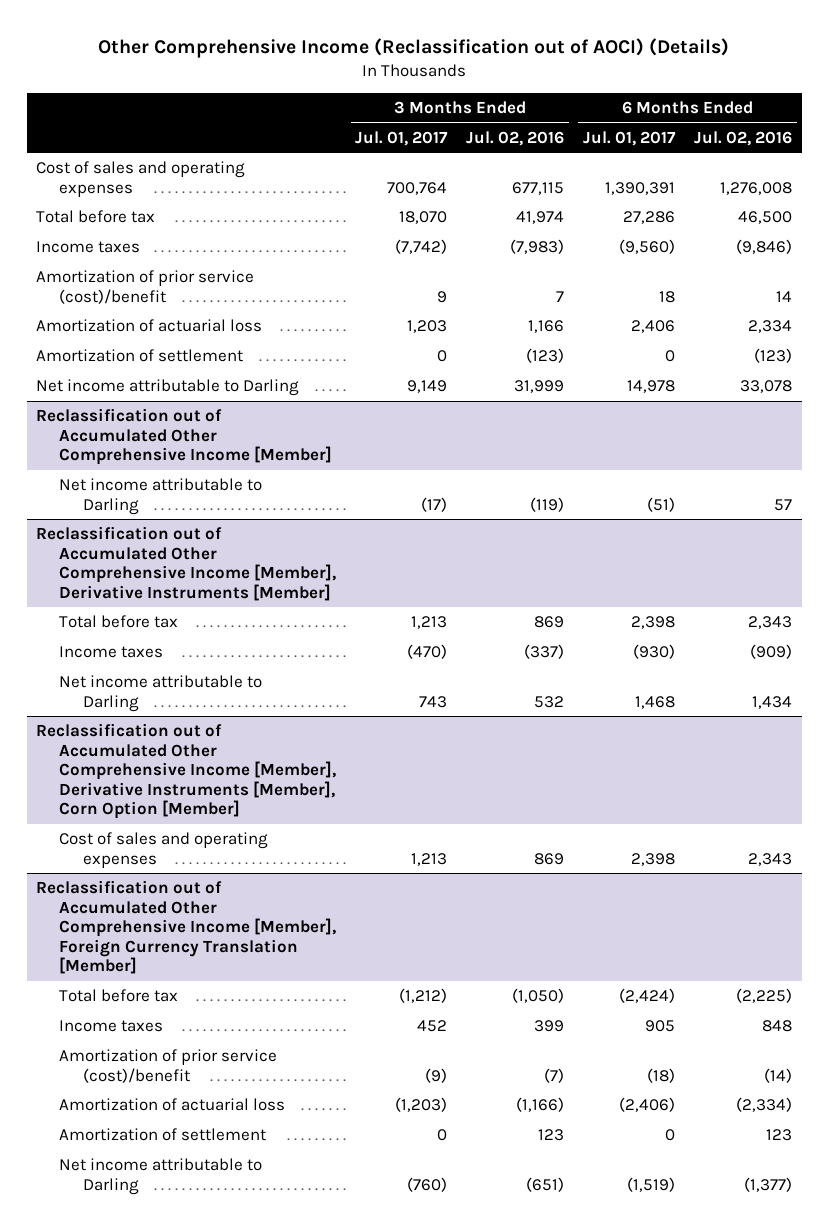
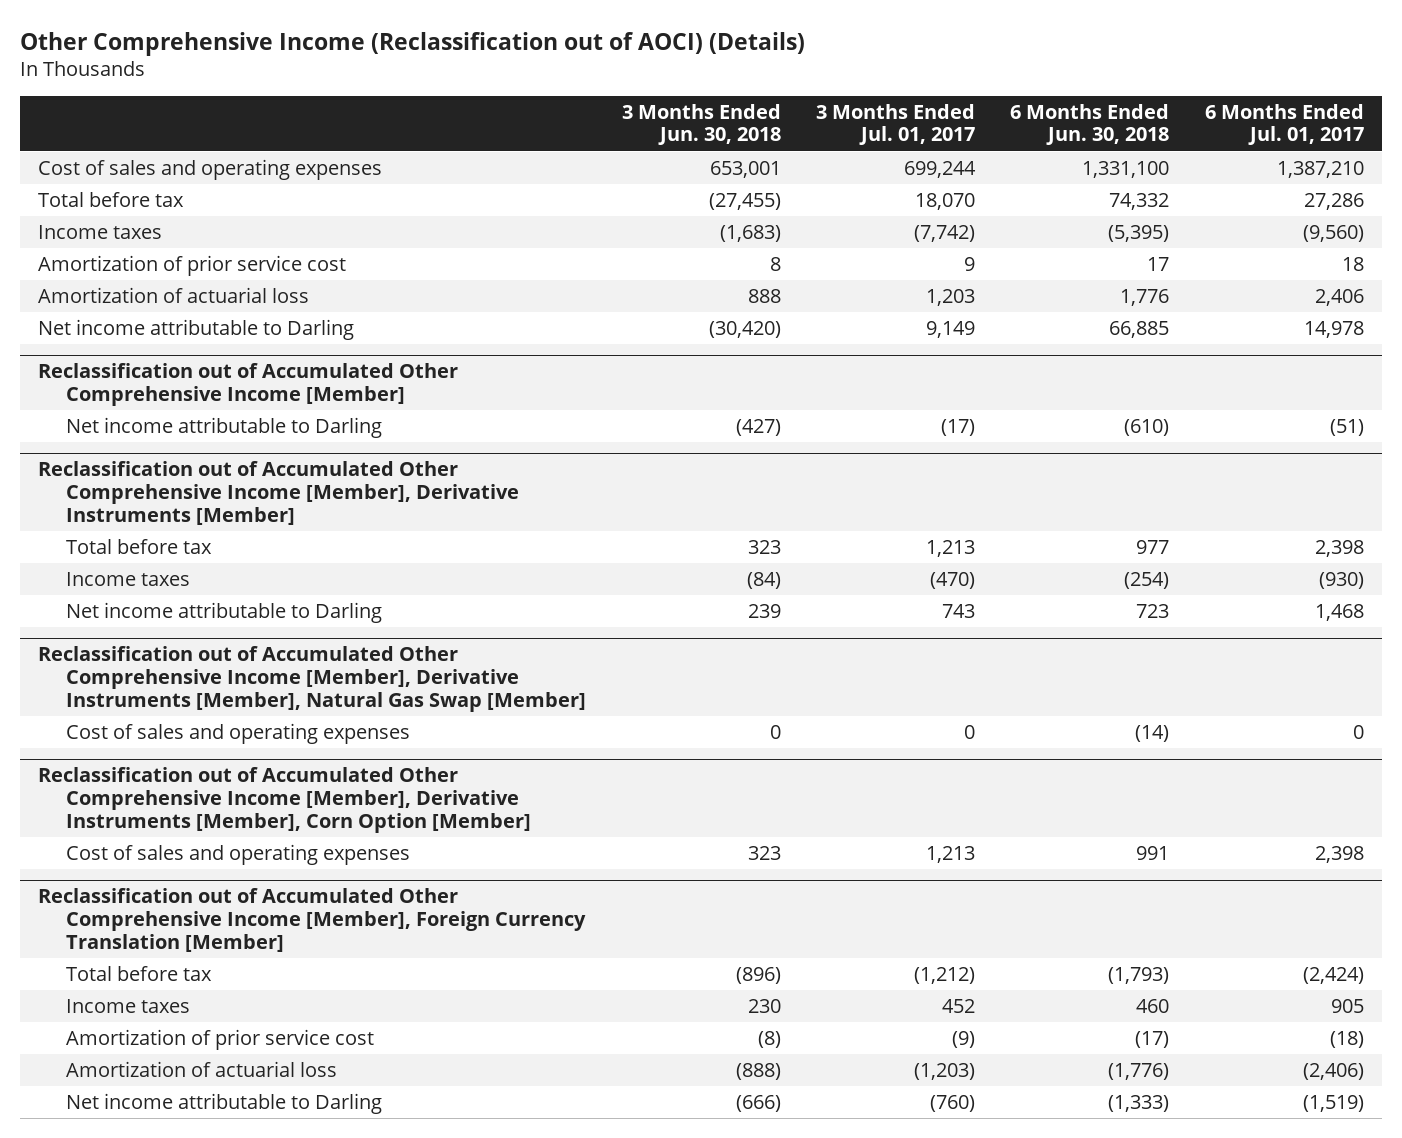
[466,130,565,146] Jul. 02, 2016 -> none
[694,130,793,146] Jul. 02, 2016 -> none
none -> [621,103,781,146] 3 Months Ended Jun. 30, 2018
none -> [1010,103,1170,146] 6 Months Ended Jun. 30, 2018
[387,181,448,195] 700,764 -> [904,160,977,178] 699,244
[605,181,676,195] 1,390,391 -> [1276,160,1364,178] 1,387,210
[36,270,255,304] Amortization of prior service (cost)/benefit -> [37,254,346,276] Amortization of prior service cost
[36,349,244,363] Amortization of settlement -> none
none -> [37,646,587,712] Reclassification out of Accumulated Other Comprehensive Income [Member], Derivative Instruments [Member], Natural Gas Swap [Member]
none -> [66,722,411,744] Cost of sales and operating expenses
[59,1049,278,1083] Amortization of prior service (cost)/benefit -> [66,1028,375,1050] Amortization of prior service cost
[59,1128,267,1142] Amortization of settlement -> none

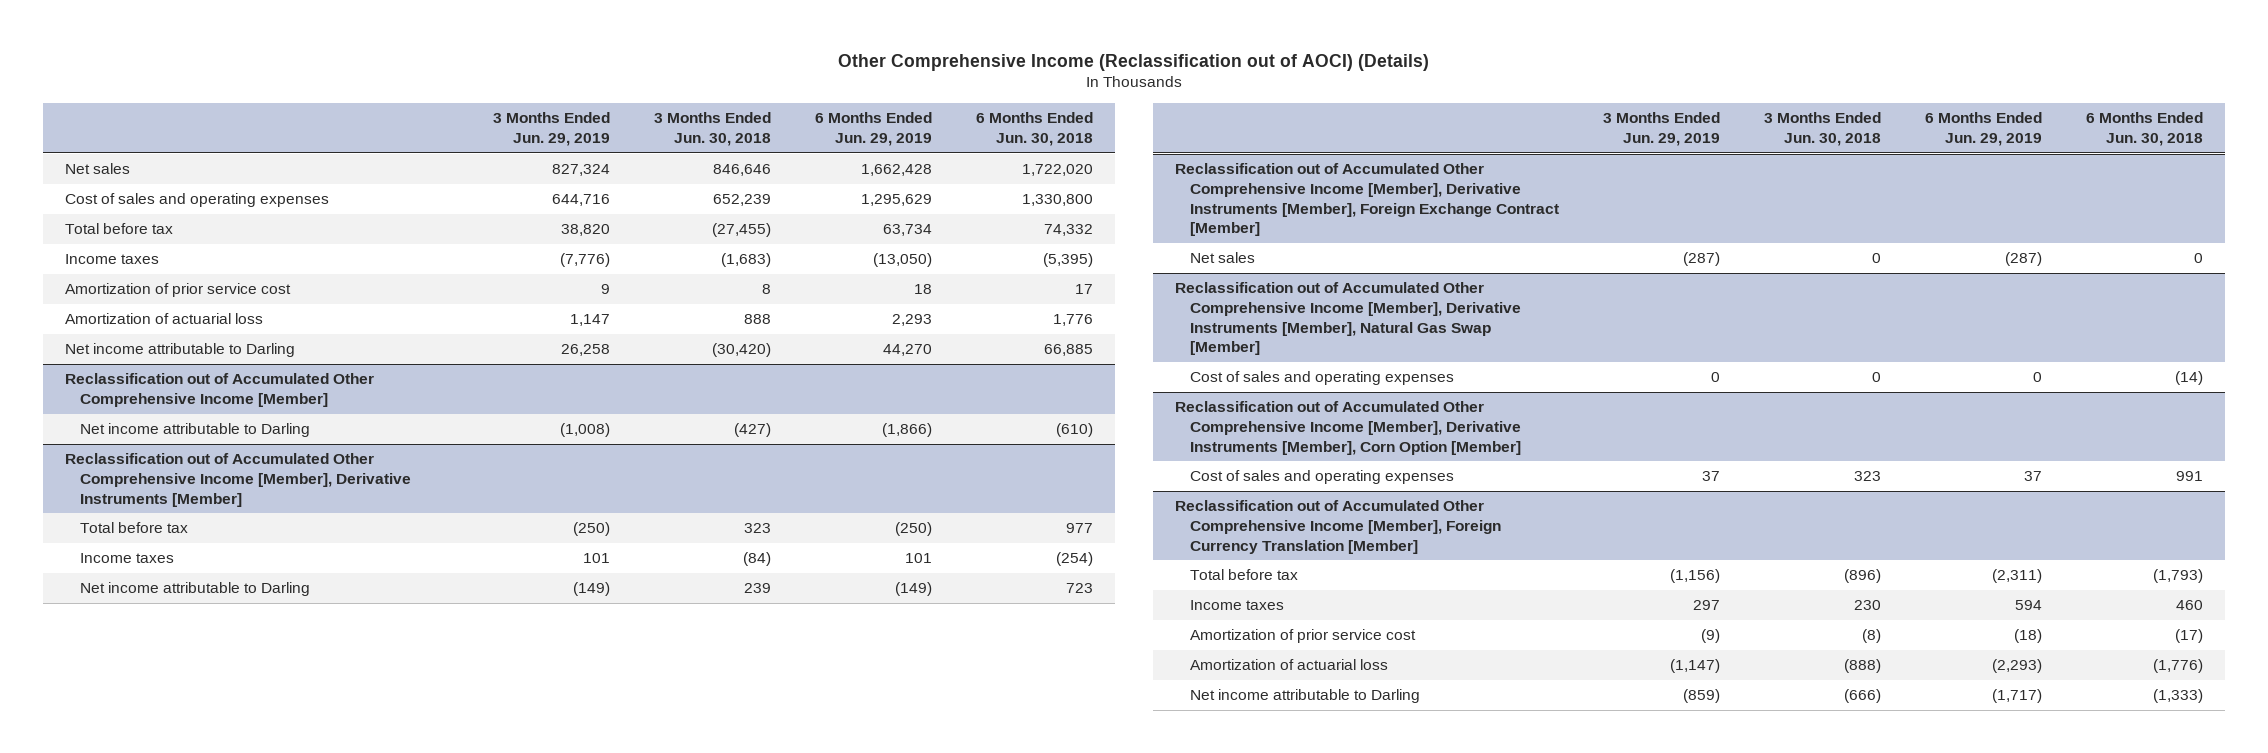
[816,103,976,146] 3 Months Ended Jul. 01, 2017 -> none
[1204,103,1364,146] 6 Months Ended Jul. 01, 2017 -> none
none -> [492,112,610,146] 3 Months Ended Jun. 29, 2019
none -> [814,112,932,146] 6 Months Ended Jun. 29, 2019
none -> [64,163,130,175] Net sales
[709,160,781,178] 653,001 -> [712,194,771,207] 652,239
[1082,160,1170,178] 1,331,100 -> [1021,194,1093,207] 1,330,800
none -> [1175,163,1560,237] Reclassification out of Accumulated Other Comprehensive Income [Member], Derivative Instruments [Member], Foreign Exchange Contract [Member]
none -> [1190,252,1256,264] Net sales

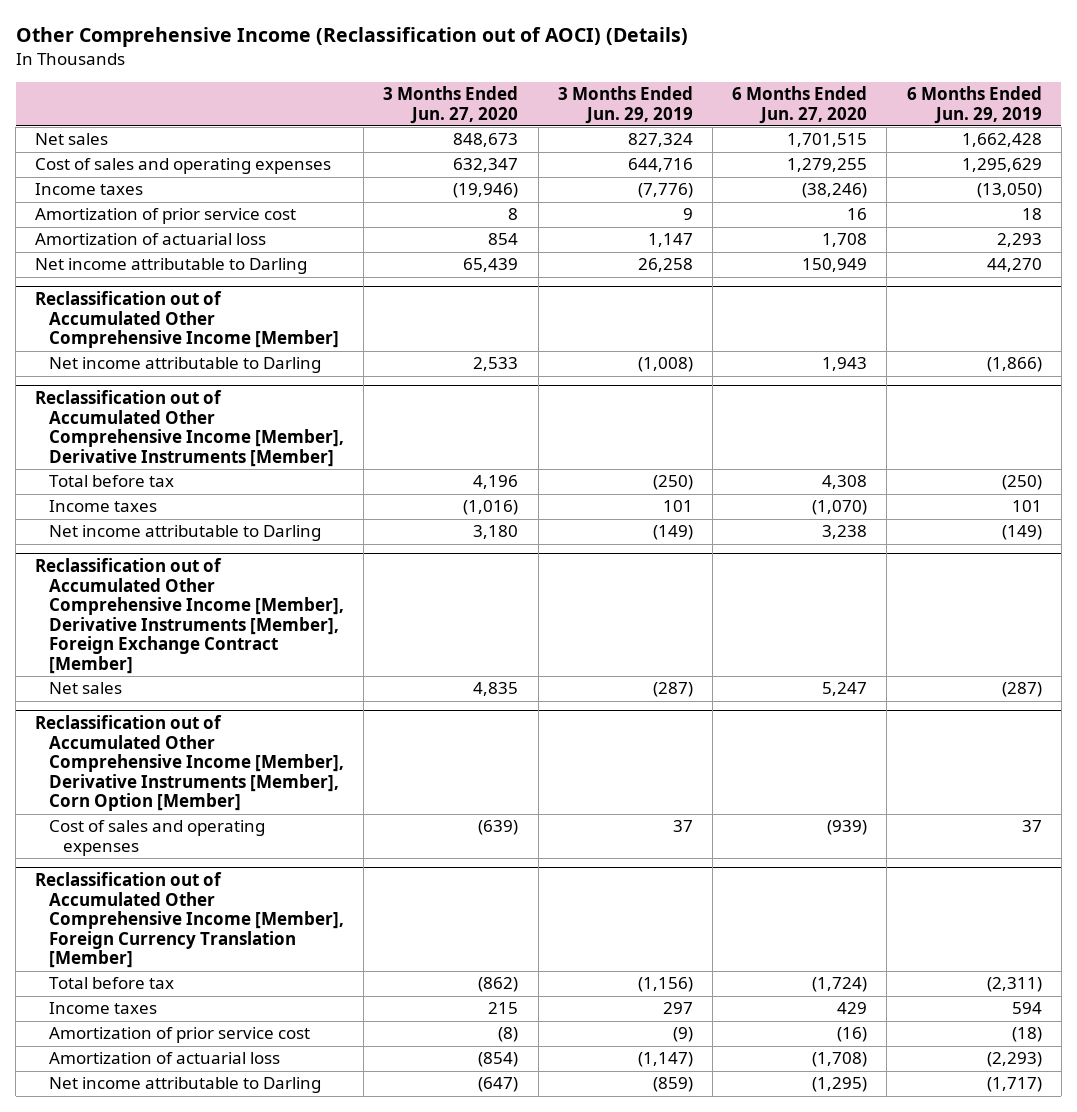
[653,112,771,146] 3 Months Ended Jun. 30, 2018 -> none
[975,112,1093,146] 6 Months Ended Jun. 30, 2018 -> none
none -> [383,86,519,124] 3 Months Ended Jun. 27, 2020
none -> [732,86,868,124] 6 Months Ended Jun. 27, 2020
[64,223,173,235] Total before tax -> none
[1175,282,1522,356] Reclassification out of Accumulated Other Comprehensive Income [Member], Derivative Instruments [Member], Natural Gas Swap [Member] -> none
[1190,371,1455,386] Cost of sales and operating expenses -> none

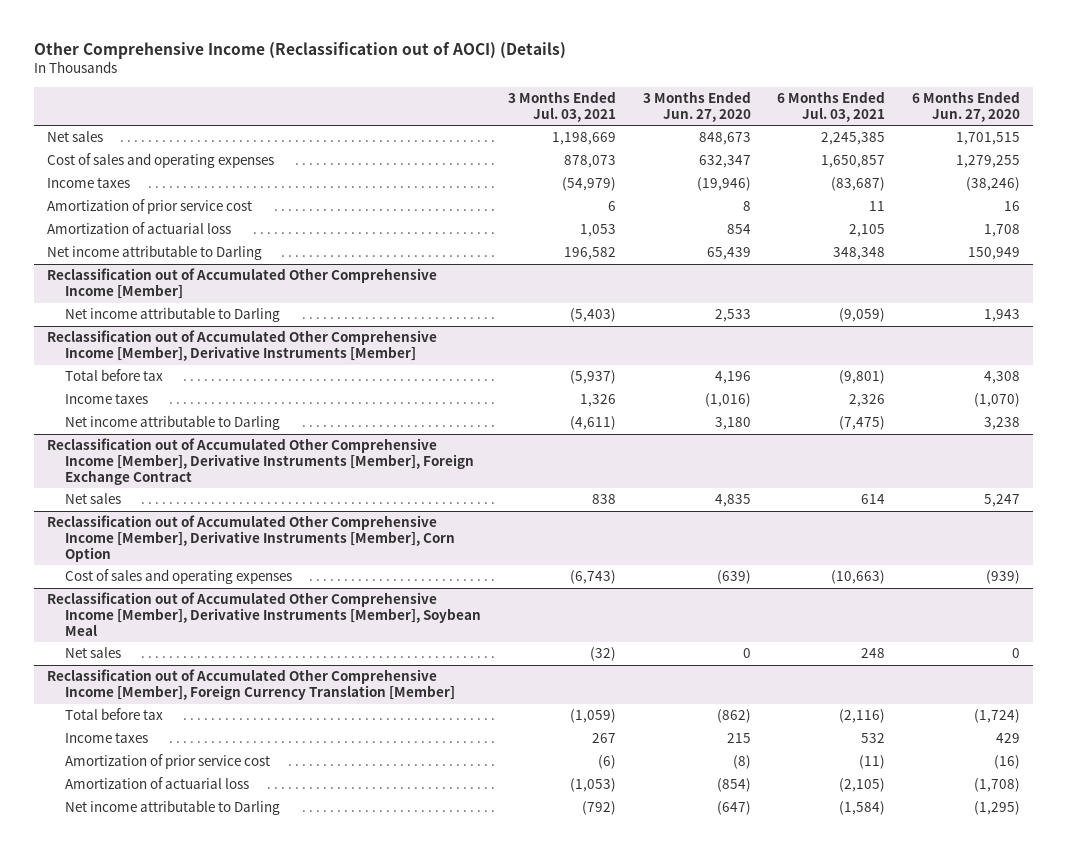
[557,86,693,124] 3 Months Ended Jun. 29, 2019 -> none
[906,86,1042,124] 6 Months Ended Jun. 29, 2019 -> none
none -> [507,91,616,122] 3 Months Ended Jul. 03, 2021
none -> [777,91,886,122] 6 Months Ended Jul. 03, 2021
[35,558,345,674] Reclassification out of Accumulated Other Comprehensive Income [Member], Derivative Instruments [Member], Foreign Exchange Contract [Member] -> [46,438,475,485] Reclassification out of Accumulated Other Comprehensive Income [Member], Derivative Instruments [Member], Foreign Exchange Contract
[35,715,345,812] Reclassification out of Accumulated Other Comprehensive Income [Member], Derivative Instruments [Member], Corn Option [Member] -> [46,515,456,562] Reclassification out of Accumulated Other Comprehensive Income [Member], Derivative Instruments [Member], Corn Option
none -> [46,592,482,636] Reclassification out of Accumulated Other Comprehensive Income [Member], Derivative Instruments [Member], Soybean Meal
none -> [65,647,122,659] Net sales

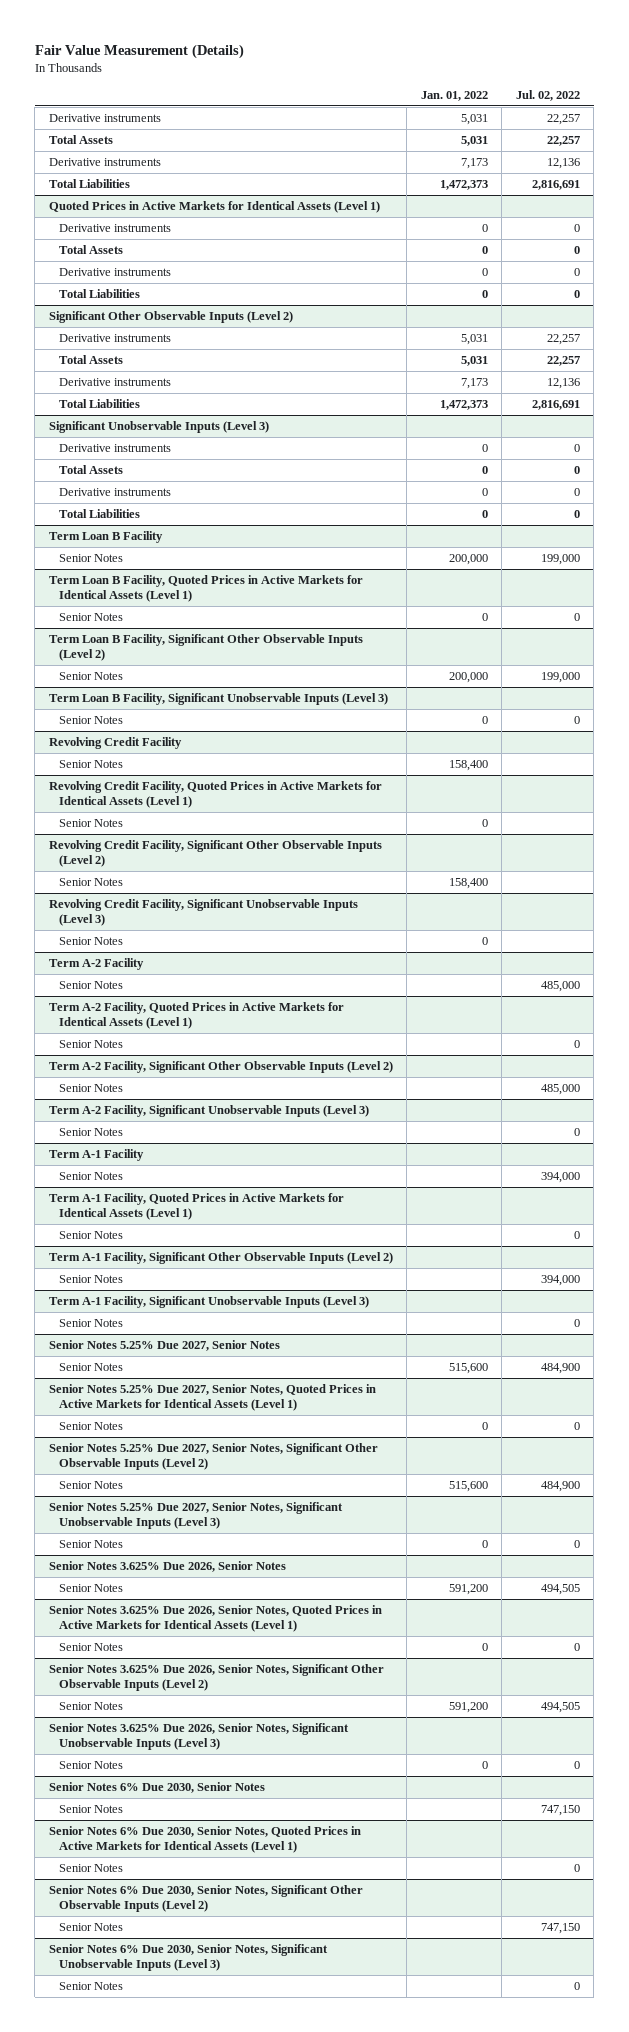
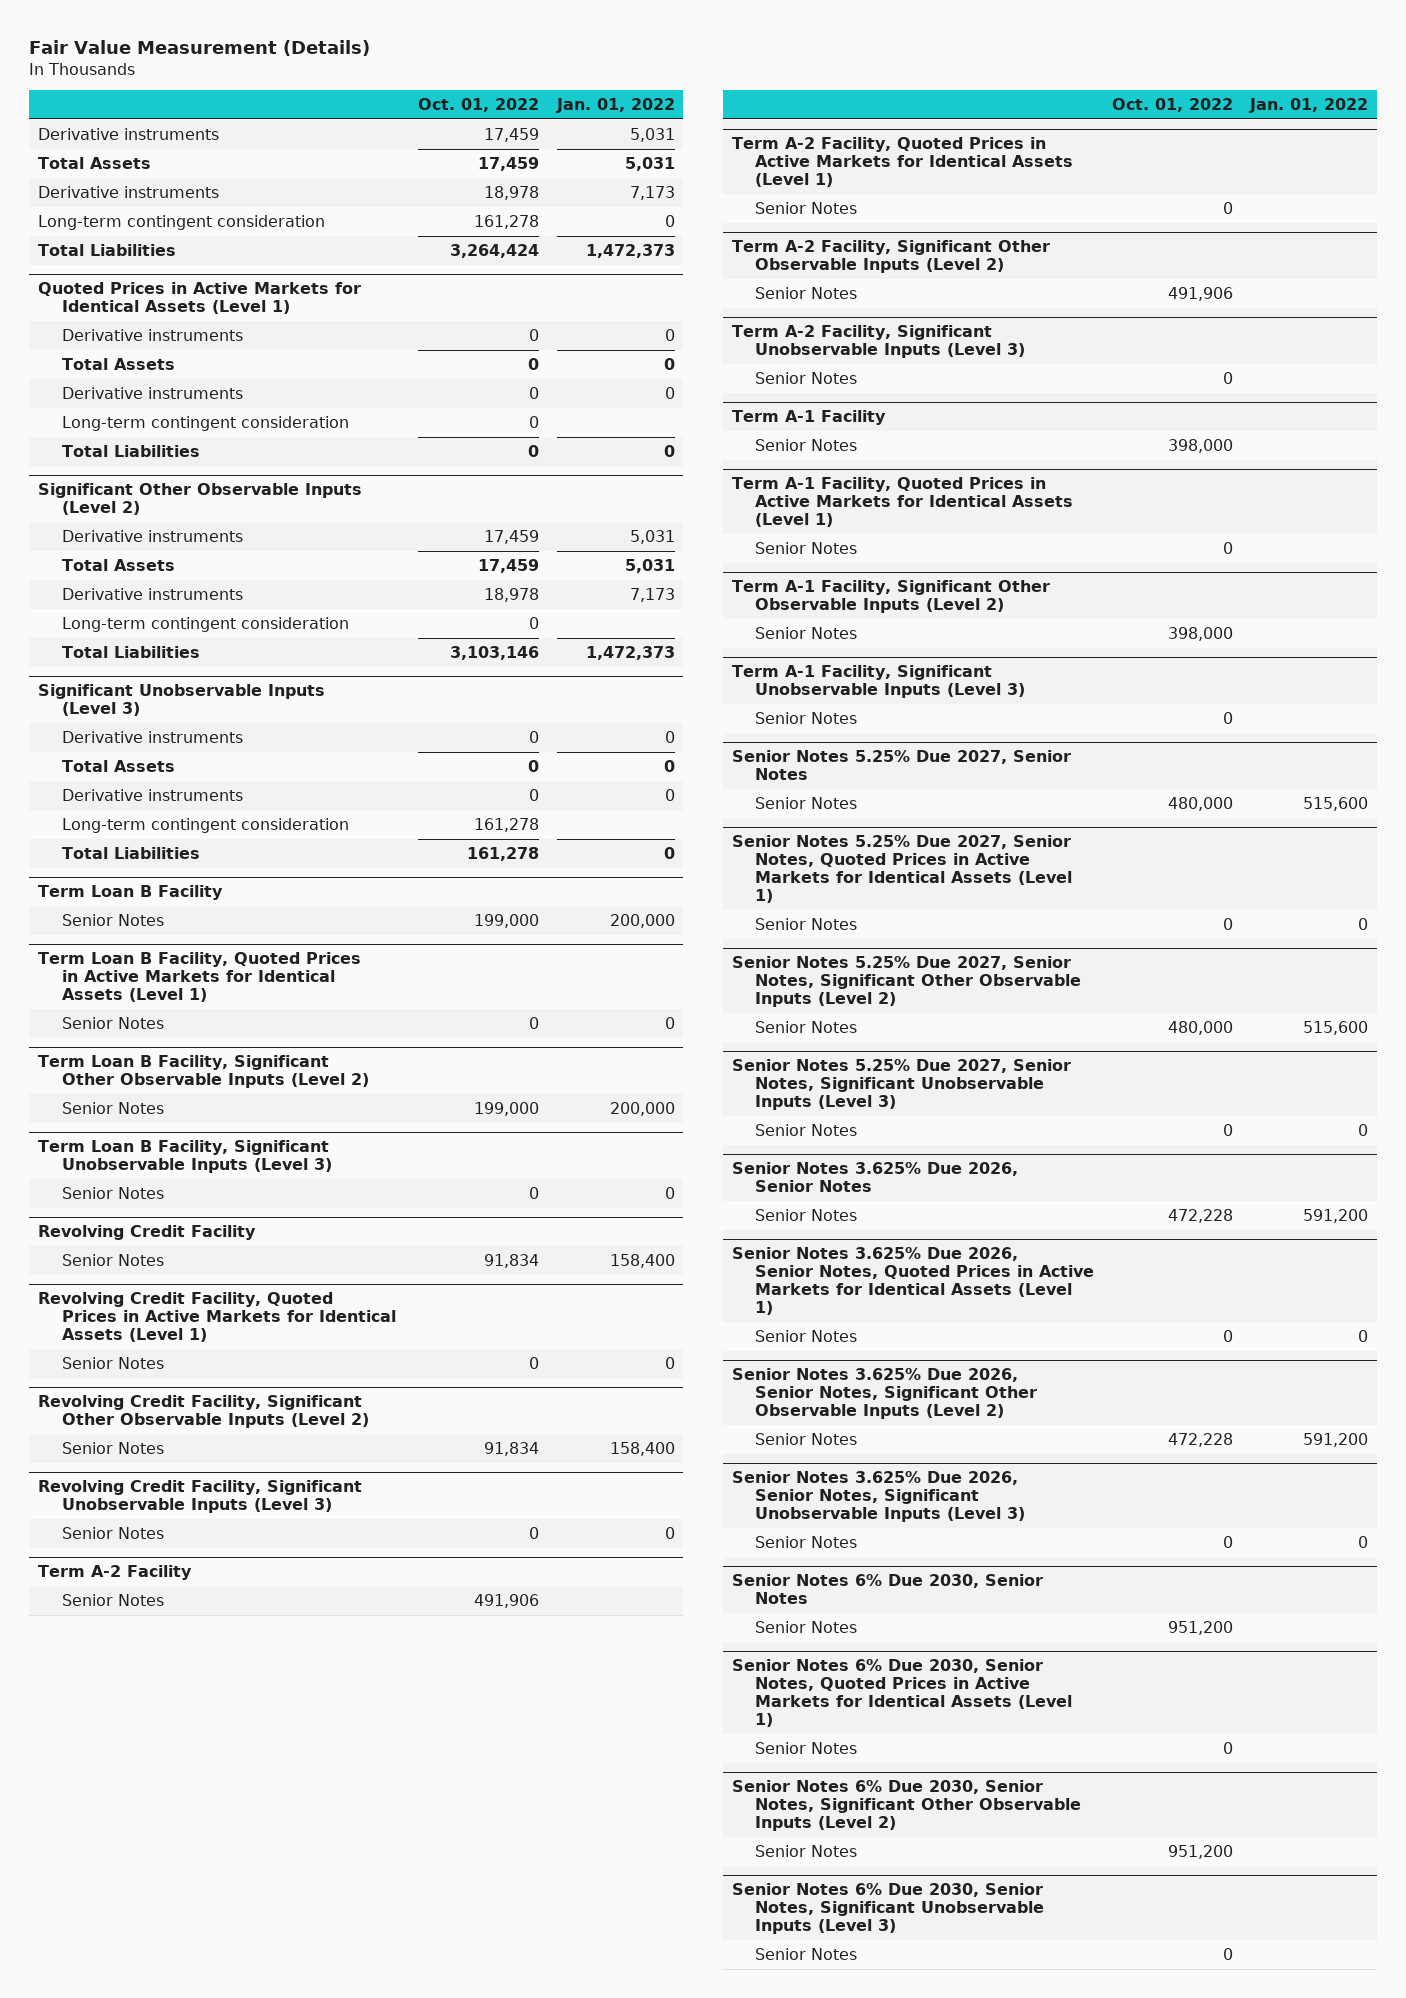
[515,90,580,102] Jul. 02, 2022 -> none
none -> [418,98,540,113] Oct. 01, 2022
none -> [37,215,325,231] Long-term contingent consideration
none -> [61,416,349,432] Long-term contingent consideration
none -> [61,617,349,633] Long-term contingent consideration
none -> [61,818,349,834] Long-term contingent consideration

